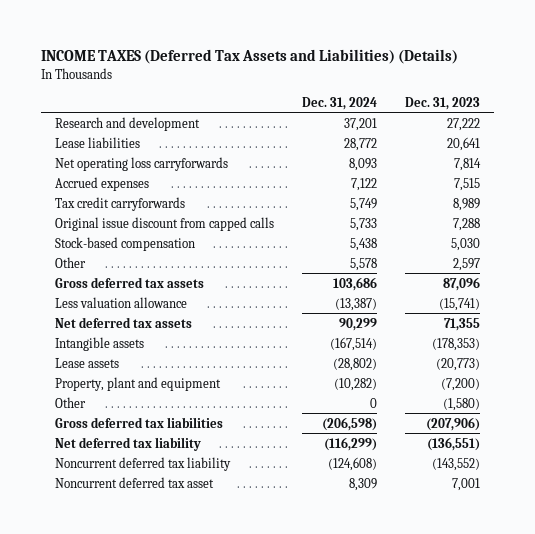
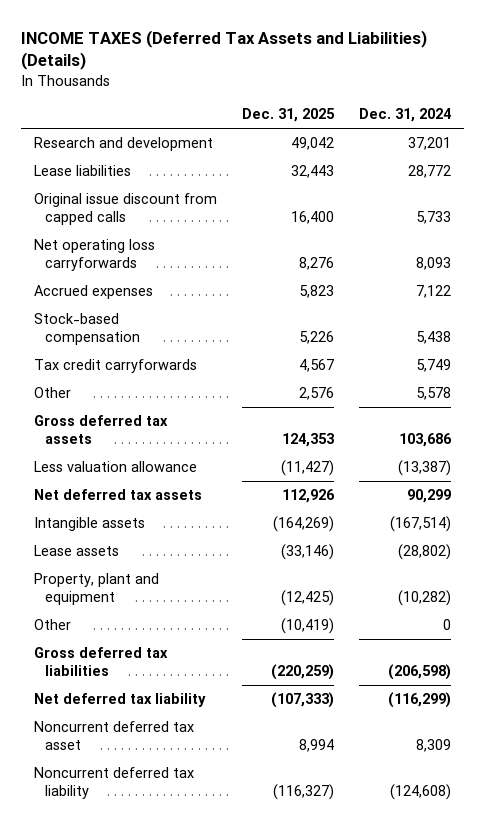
[404,96,480,110] Dec. 31, 2023 -> none
none -> [242,108,336,123] Dec. 31, 2025
[54,216,274,231] Original issue discount from capped calls -> [33,193,217,226] Original issue discount from capped calls
[54,196,185,211] Tax credit carryforwards -> [33,359,197,374] Tax credit carryforwards
[54,456,231,471] Noncurrent deferred tax liability -> [33,767,194,800] Noncurrent deferred tax liability

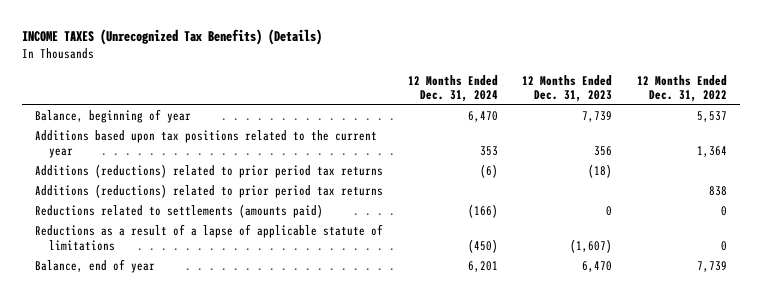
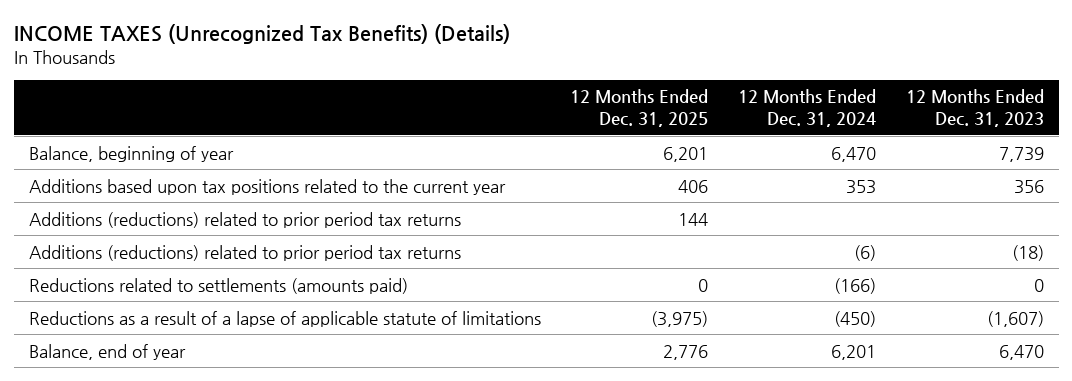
[637,74,728,103] 12 Months Ended Dec. 31, 2022 -> none
none -> [570,89,709,127] 12 Months Ended Dec. 31, 2025
[34,164,383,179] Additions (reductions) related to prior period tax returns -> [28,244,461,261] Additions (reductions) related to prior period tax returns

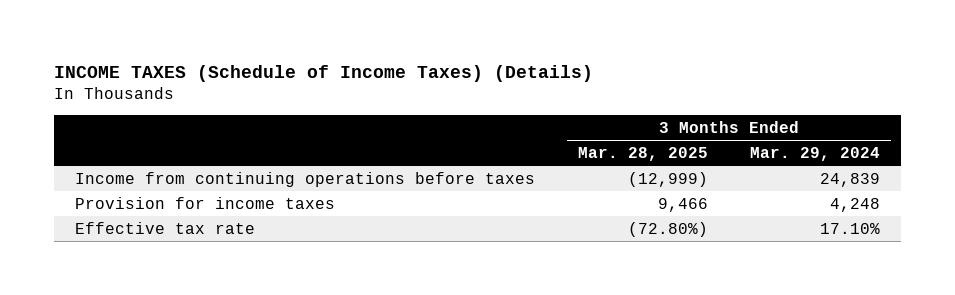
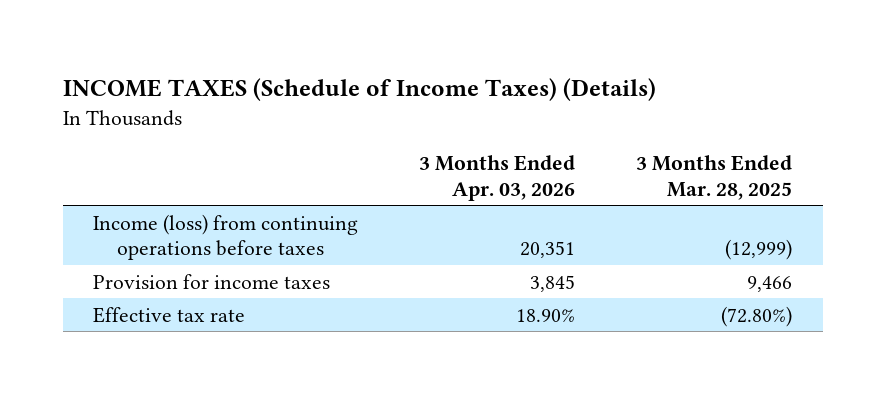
[750,147,881,162] Mar. 29, 2024 -> none
none -> [419,154,576,201] 3 Months Ended Apr. 03, 2026
[74,171,535,187] Income from continuing operations before taxes -> [93,213,359,261] Income (loss) from continuing operations before taxes

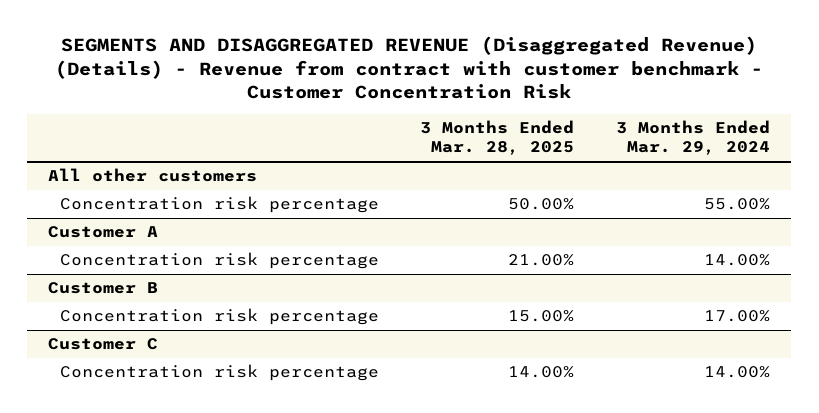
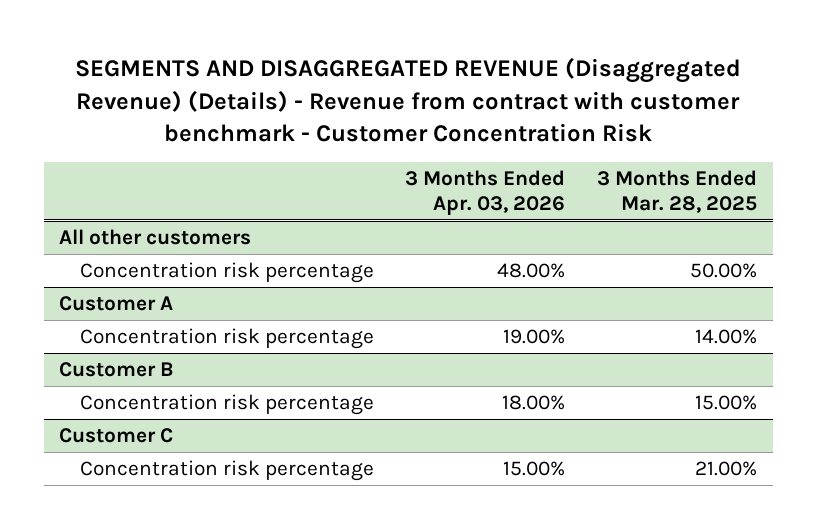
[616,120,771,156] 3 Months Ended Mar. 29, 2024 -> none
none -> [405,170,566,215] 3 Months Ended Apr. 03, 2026
[508,254,575,267] 21.00% -> [694,329,757,345] 14.00%
[508,366,575,379] 14.00% -> [694,461,757,477] 21.00%

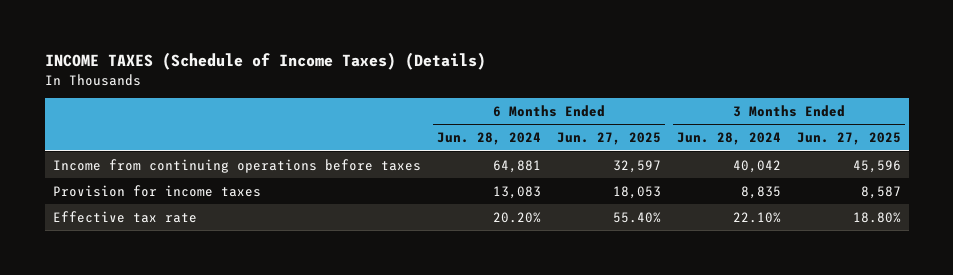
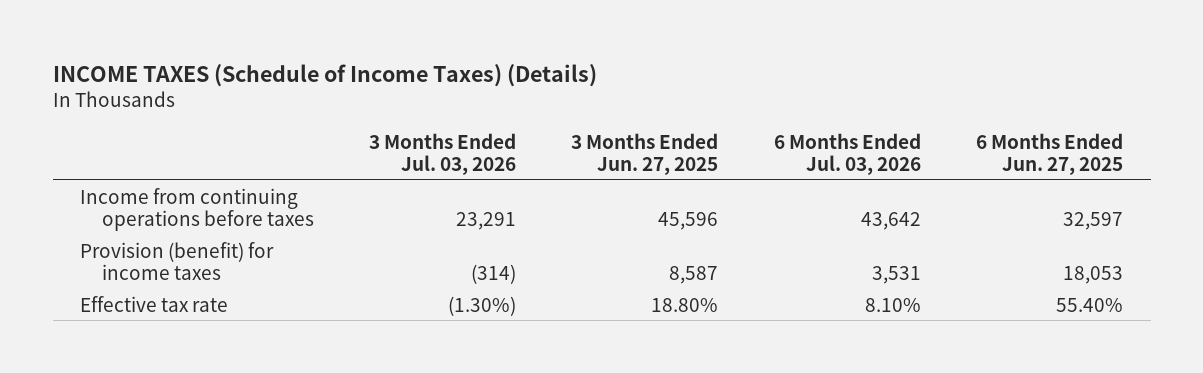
[436,132,541,146] Jun. 28, 2024 -> none
[676,132,781,146] Jun. 28, 2024 -> none
none -> [369,132,517,176] 3 Months Ended Jul. 03, 2026
none -> [773,132,921,176] 6 Months Ended Jul. 03, 2026
[52,184,261,197] Provision for income taxes -> [80,241,275,280] Provision (benefit) for income taxes

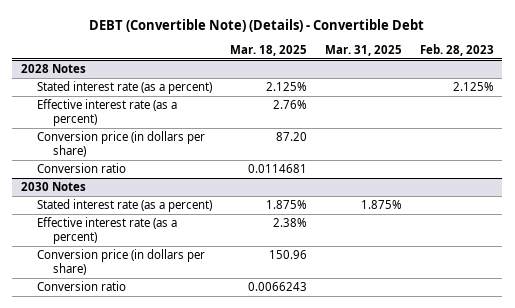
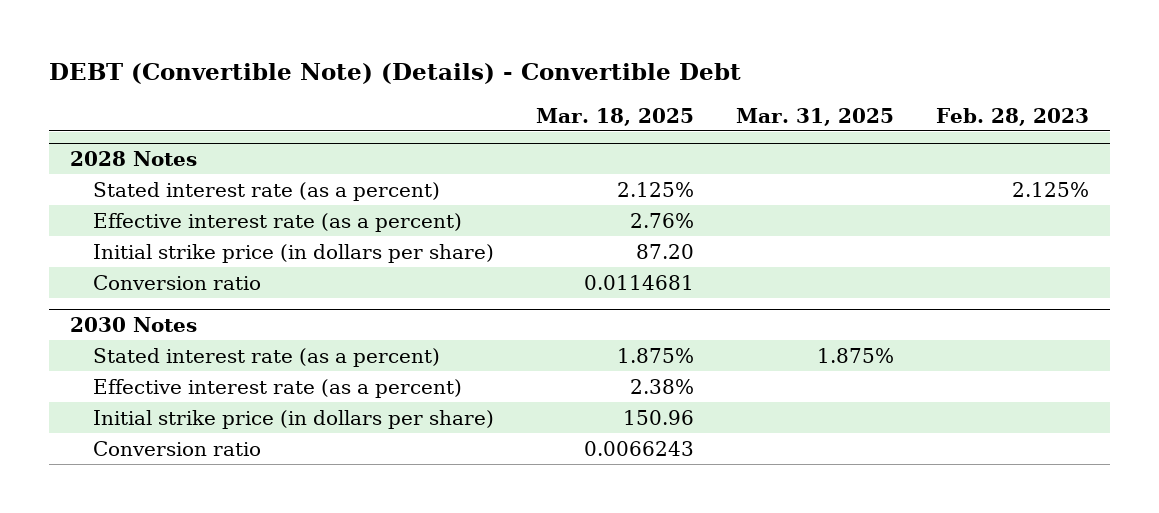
[37,130,206,157] Conversion price (in dollars per share) -> [93,243,495,263] Initial strike price (in dollars per share)
[37,248,206,275] Conversion price (in dollars per share) -> [93,409,495,429] Initial strike price (in dollars per share)

